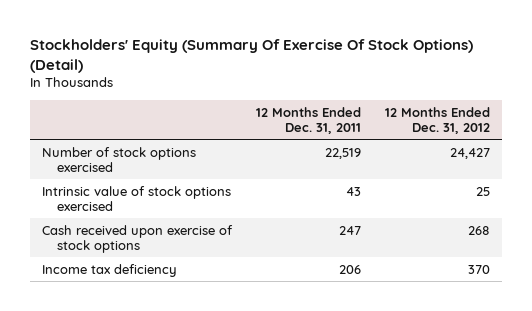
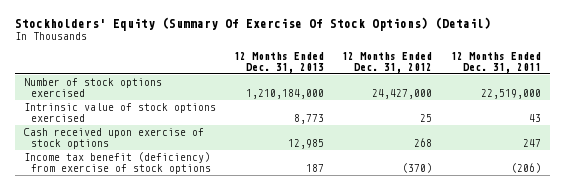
none -> [234,51,325,73] 12 Months Ended Dec. 31, 2013
[324,147,361,159] 22,519 -> [480,89,541,100] 22,519,000
[449,147,490,159] 24,427 -> [372,89,433,100] 24,427,000
[41,263,177,277] Income tax deficiency -> none
none -> [23,151,211,175] Income tax benefit (deficiency) from exercise of stock options

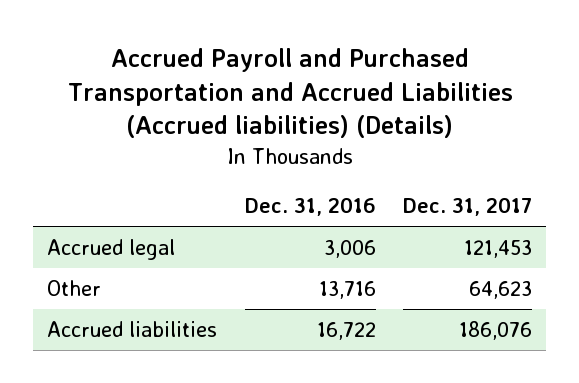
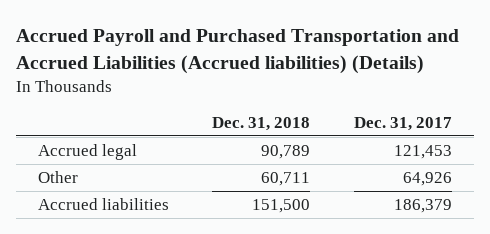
[244,197,376,217] Dec. 31, 2016 -> none
none -> [212,116,311,131] Dec. 31, 2018
[469,280,533,299] 64,623 -> [403,172,453,187] 64,926
[459,320,533,340] 186,076 -> [394,199,453,214] 186,379

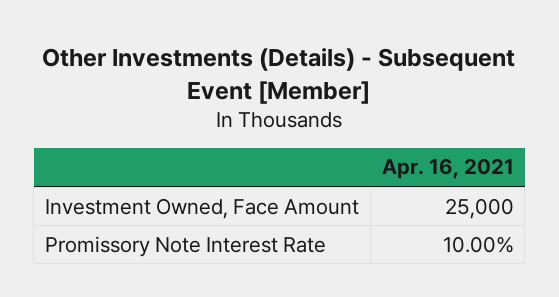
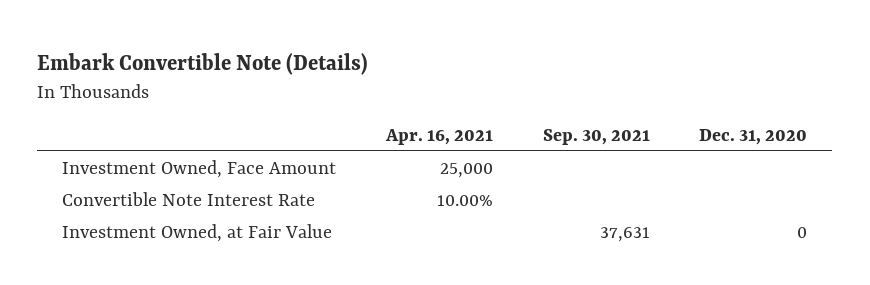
[42,48,516,104] Other Investments (Details) - Subsequent Event [Member] -> [37,52,369,75] Embark Convertible Note (Details)
none -> [542,128,650,145] Sep. 30, 2021
none -> [699,128,808,145] Dec. 31, 2020
[45,235,327,257] Promissory Note Interest Rate -> [62,191,316,206] Convertible Note Interest Rate
none -> [62,223,333,242] Investment Owned, at Fair Value

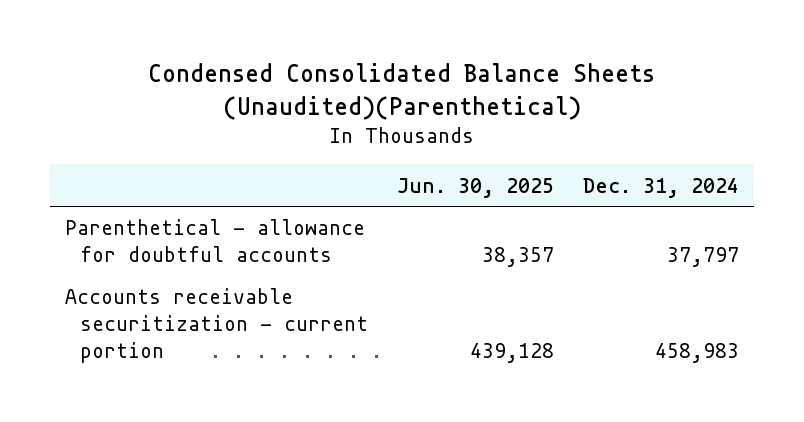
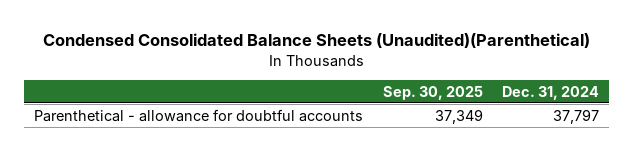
[396,177,554,198] Jun. 30, 2025 -> none
none -> [382,85,483,100] Sep. 30, 2025
[64,288,368,364] Accounts receivable securitization - current portion -> none

